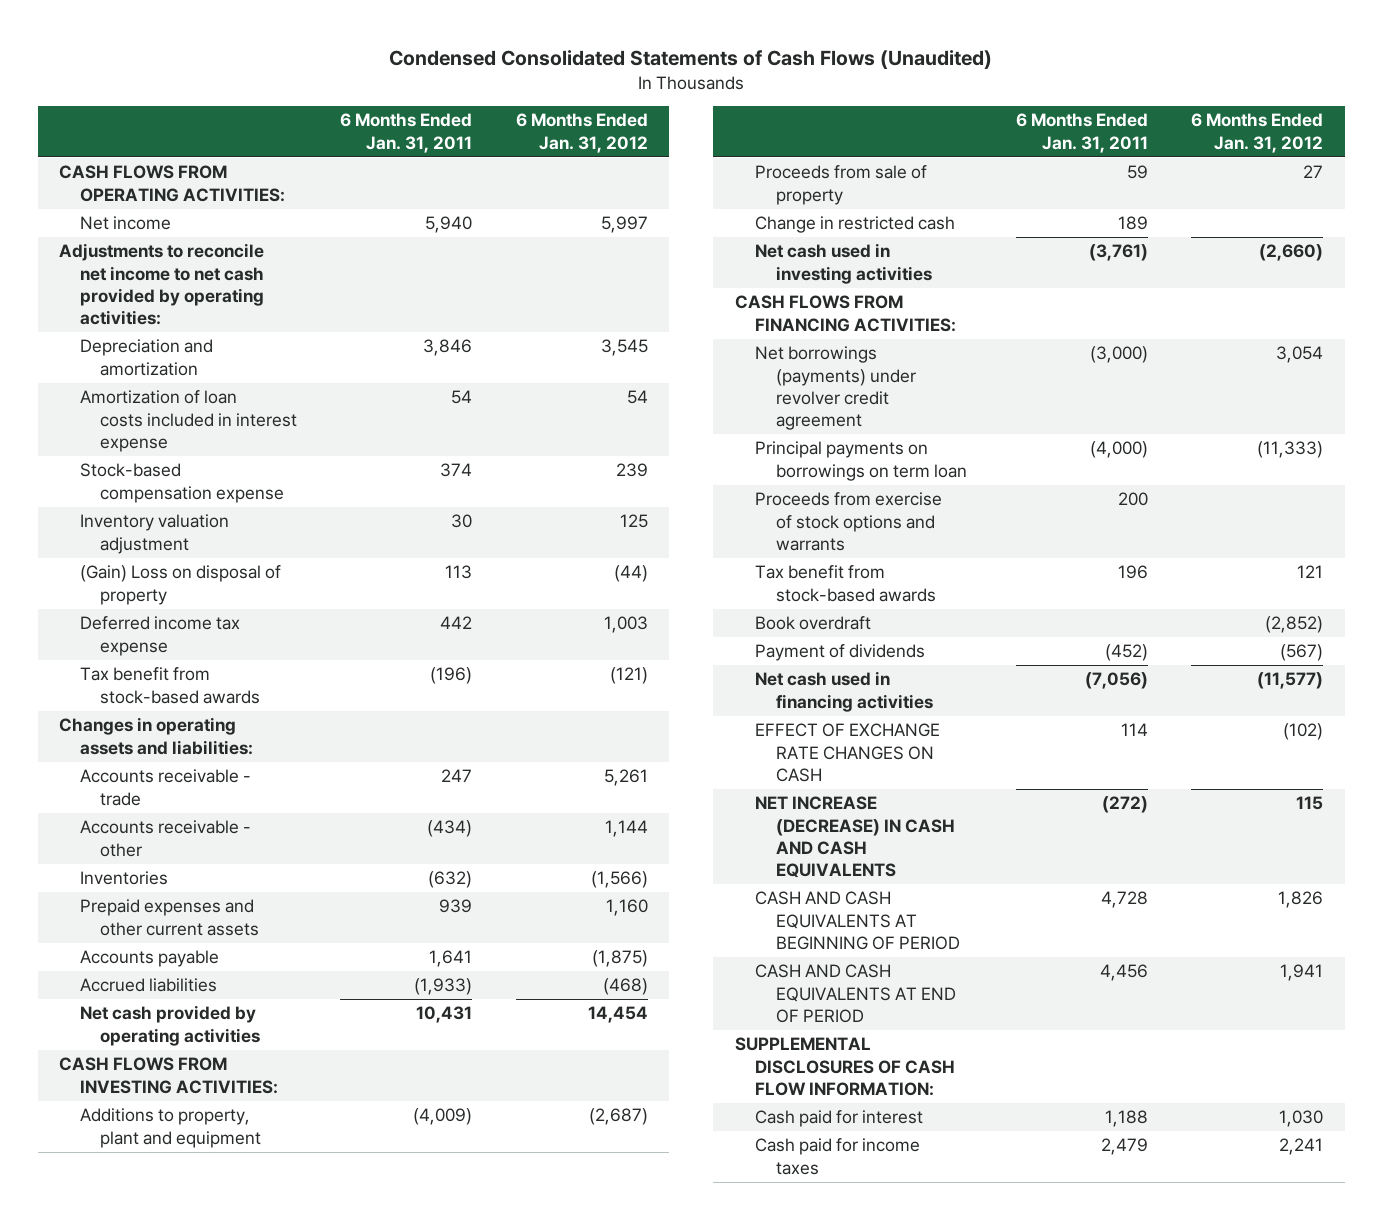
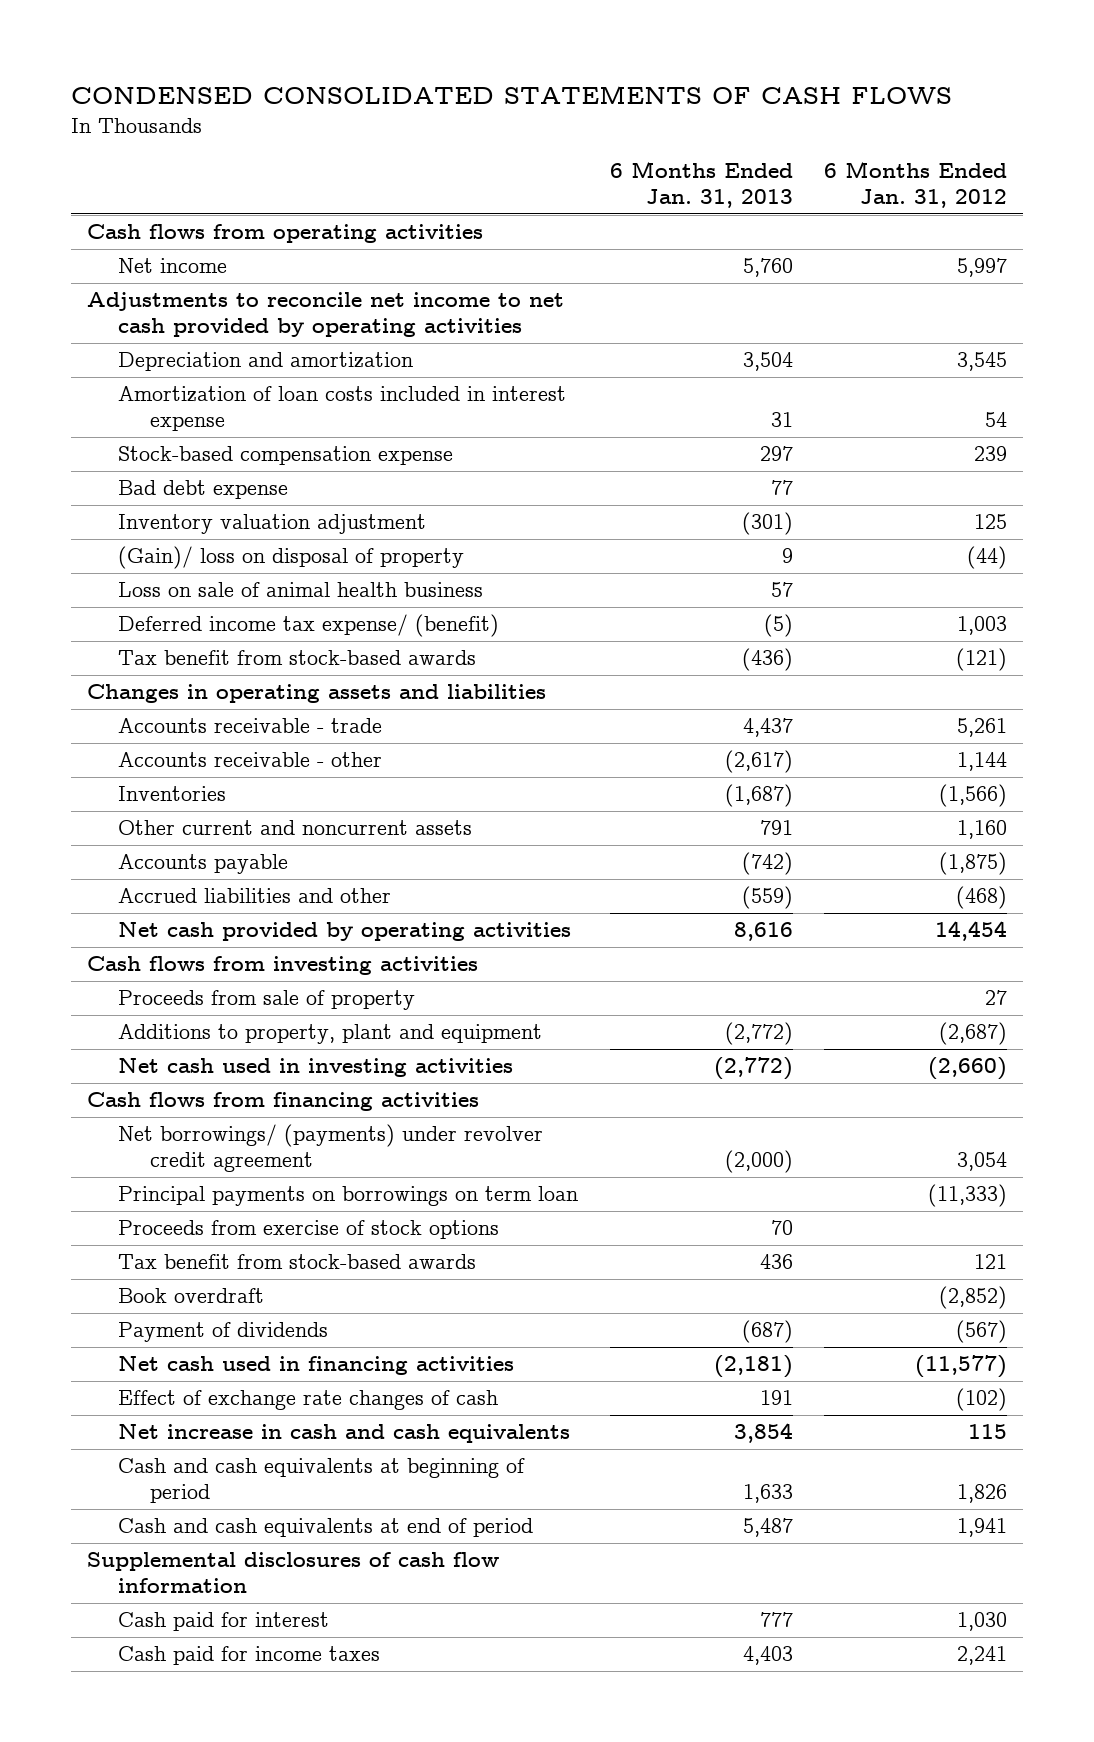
[389,49,993,69] Condensed Consolidated Statements of Cash Flows (Unaudited) -> [70,85,952,104] CONDENSED CONSOLIDATED STATEMENTS OF CASH FLOWS
[340,113,473,153] 6 Months Ended Jan. 31, 2011 -> none
none -> [609,161,793,209] 6 Months Ended Jan. 31, 2013
[59,165,285,202] CASH FLOWS FROM OPERATING ACTIVITIES: -> [86,224,483,244] Cash flows from operating activities
[59,243,265,326] Adjustments to reconcile net income to net cash provided by operating activities: -> [86,292,564,338] Adjustments to reconcile net income to net cash provided by operating activities
none -> [118,480,289,500] Bad debt expense
[79,565,281,605] (Gain) Loss on disposal of property -> [118,546,465,570] (Gain)/ loss on disposal of property
none -> [118,582,484,598] Loss on sale of animal health business
[79,616,240,656] Deferred income tax expense -> [118,614,500,638] Deferred income tax expense/ (benefit)
[59,717,253,755] Changes in operating assets and liabilities: -> [86,684,546,704] Changes in operating assets and liabilities
[79,899,260,936] Prepaid expenses and other current assets -> [118,820,473,836] Other current and noncurrent assets
[79,978,217,993] Accrued liabilities -> [118,888,392,904] Accrued liabilities and other
[59,1057,278,1094] CASH FLOWS FROM INVESTING ACTIVITIES: -> [86,956,478,976] Cash flows from investing activities
[755,216,956,234] Change in restricted cash -> none
[79,1108,262,1148] Additions to property, plant and equipment -> [118,1024,543,1045] Additions to property, plant and equipment
[734,295,957,332] CASH FLOWS FROM FINANCING ACTIVITIES: -> [86,1092,479,1112] Cash flows from financing activities
[755,346,916,431] Net borrowings (payments) under revolver credit agreement -> [118,1124,544,1173] Net borrowings/ (payments) under revolver credit agreement
[755,492,943,551] Proceeds from exercise of stock options and warrants -> [118,1220,500,1240] Proceeds from exercise of stock options
[755,723,941,782] EFFECT OF EXCHANGE RATE CHANGES ON CASH -> [118,1390,499,1411] Effect of exchange rate changes of cash
[755,796,955,879] NET INCREASE (DECREASE) IN CASH AND CASH EQUIVALENTS -> [118,1424,571,1444] Net increase in cash and cash equivalents
[755,891,960,950] CASH AND CASH EQUIVALENTS AT BEGINNING OF PERIOD -> [118,1458,526,1504] Cash and cash equivalents at beginning of period
[755,964,956,1023] CASH AND CASH EQUIVALENTS AT END OF PERIOD -> [118,1518,534,1538] Cash and cash equivalents at end of period
[734,1037,956,1096] SUPPLEMENTAL DISCLOSURES OF CASH FLOW INFORMATION: -> [86,1552,499,1594] Supplemental disclosures of cash flow information

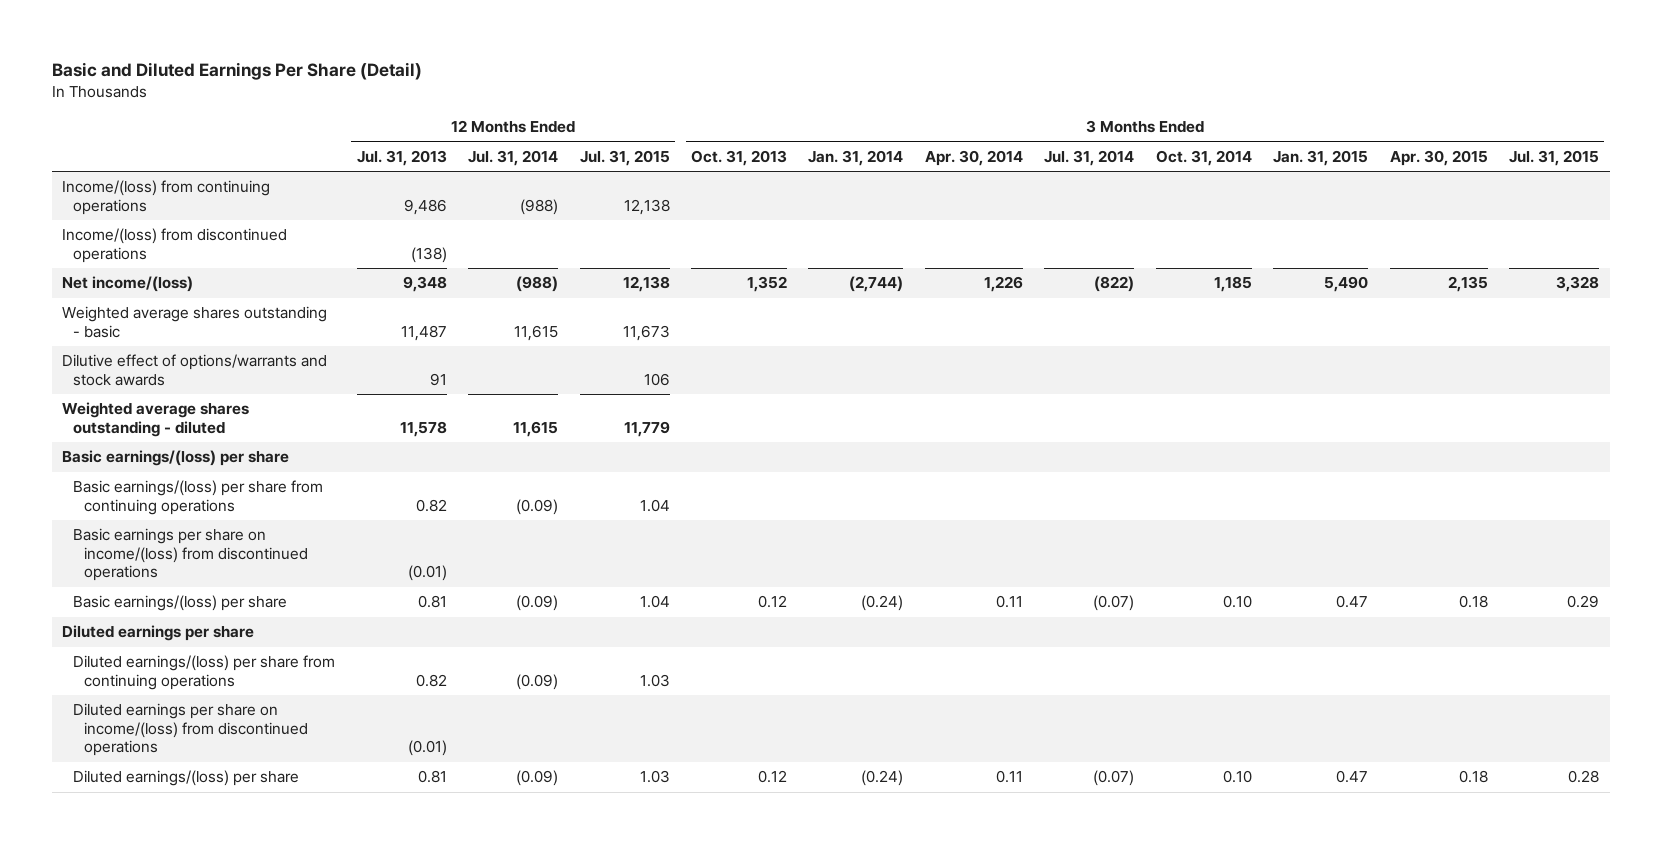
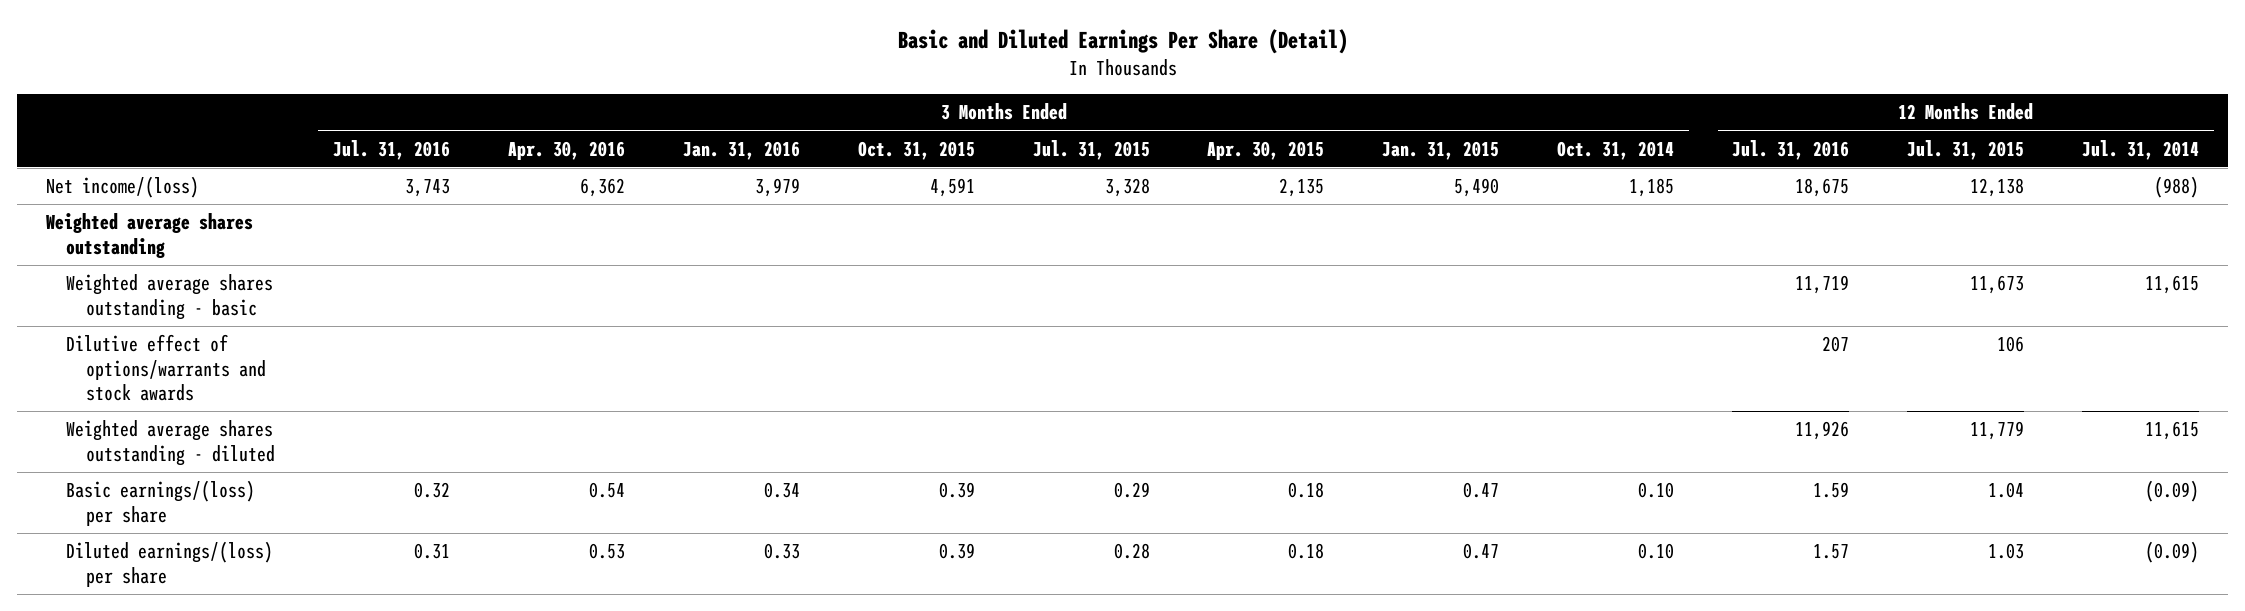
[356,149,447,166] Jul. 31, 2013 -> none
[691,149,788,166] Oct. 31, 2013 -> none
[808,149,904,166] Jan. 31, 2014 -> none
[924,149,1023,166] Apr. 30, 2014 -> none
[1044,149,1135,166] Jul. 31, 2014 -> none
none -> [332,139,450,160] Jul. 31, 2016
none -> [507,140,625,160] Apr. 30, 2016
none -> [682,140,800,160] Jan. 31, 2016
none -> [857,140,975,160] Oct. 31, 2015
none -> [1732,139,1850,160] Jul. 31, 2016
[62,180,271,215] Income/(loss) from continuing operations -> none
[62,228,288,263] Income/(loss) from discontinued operations -> none
none -> [46,212,254,258] Weighted average shares outstanding
[62,450,290,467] Basic earnings/(loss) per share -> none
[73,480,324,515] Basic earnings/(loss) per share from continuing operations -> none
[73,528,309,582] Basic earnings per share on income/(loss) from discontinued operations -> none
[62,625,255,642] Diluted earnings per share -> none
[73,655,336,690] Diluted earnings/(loss) per share from continuing operations -> none
[73,703,309,757] Diluted earnings per share on income/(loss) from discontinued operations -> none

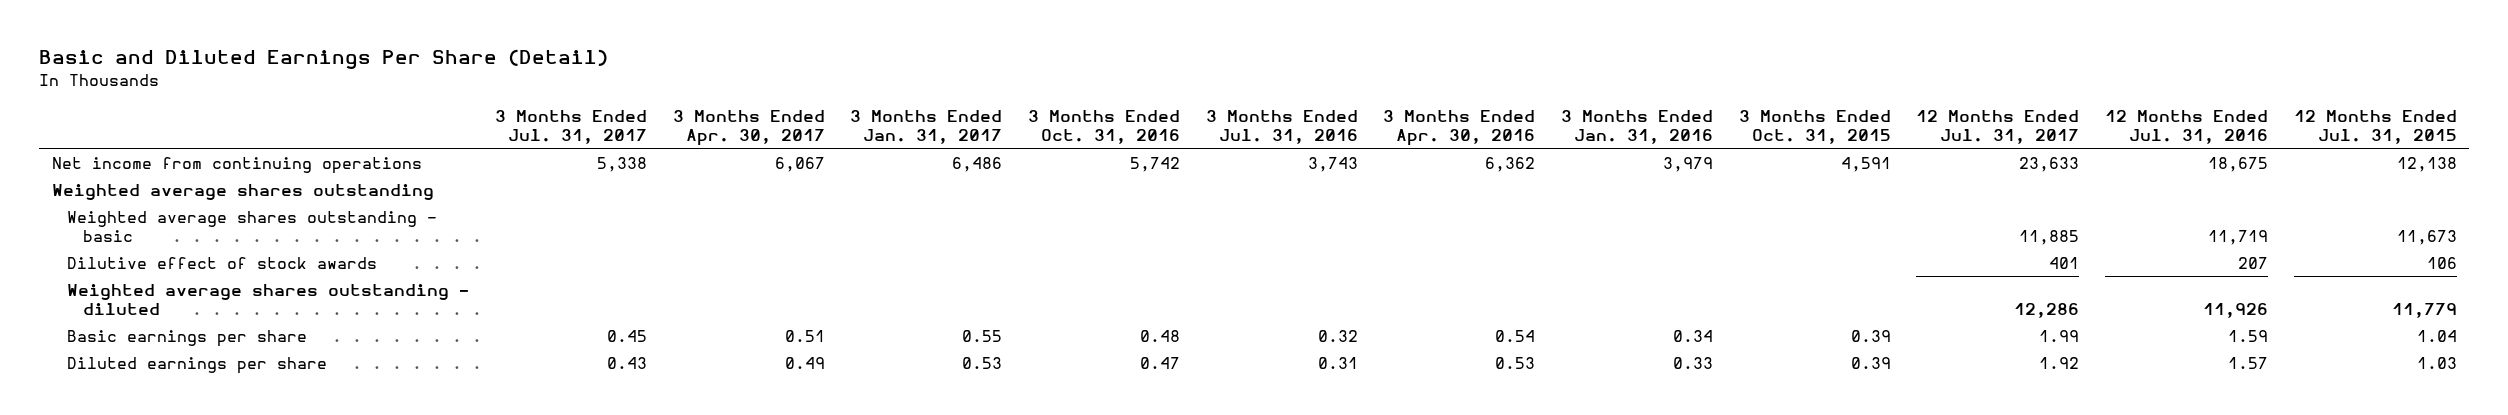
[1032,139,1150,160] Jul. 31, 2015 -> none
[1207,140,1325,160] Apr. 30, 2015 -> none
[1382,140,1500,160] Jan. 31, 2015 -> none
[1557,140,1675,160] Oct. 31, 2014 -> none
[2082,139,2200,160] Jul. 31, 2014 -> none
none -> [495,109,648,144] 3 Months Ended Jul. 31, 2017
none -> [672,109,825,146] 3 Months Ended Apr. 30, 2017
none -> [850,109,1003,144] 3 Months Ended Jan. 31, 2017
none -> [1028,109,1181,144] 3 Months Ended Oct. 31, 2016
none -> [1916,109,2080,144] 12 Months Ended Jul. 31, 2017
[46,175,200,198] Net income/(loss) -> [51,156,422,174] Net income from continuing operations
[65,333,266,402] Dilutive effect of options/warrants and stock awards -> [67,256,378,269] Dilutive effect of stock awards
[65,479,255,526] Basic earnings/(loss) per share -> [67,329,308,347] Basic earnings per share
[65,540,273,587] Diluted earnings/(loss) per share -> [67,356,328,374] Diluted earnings per share

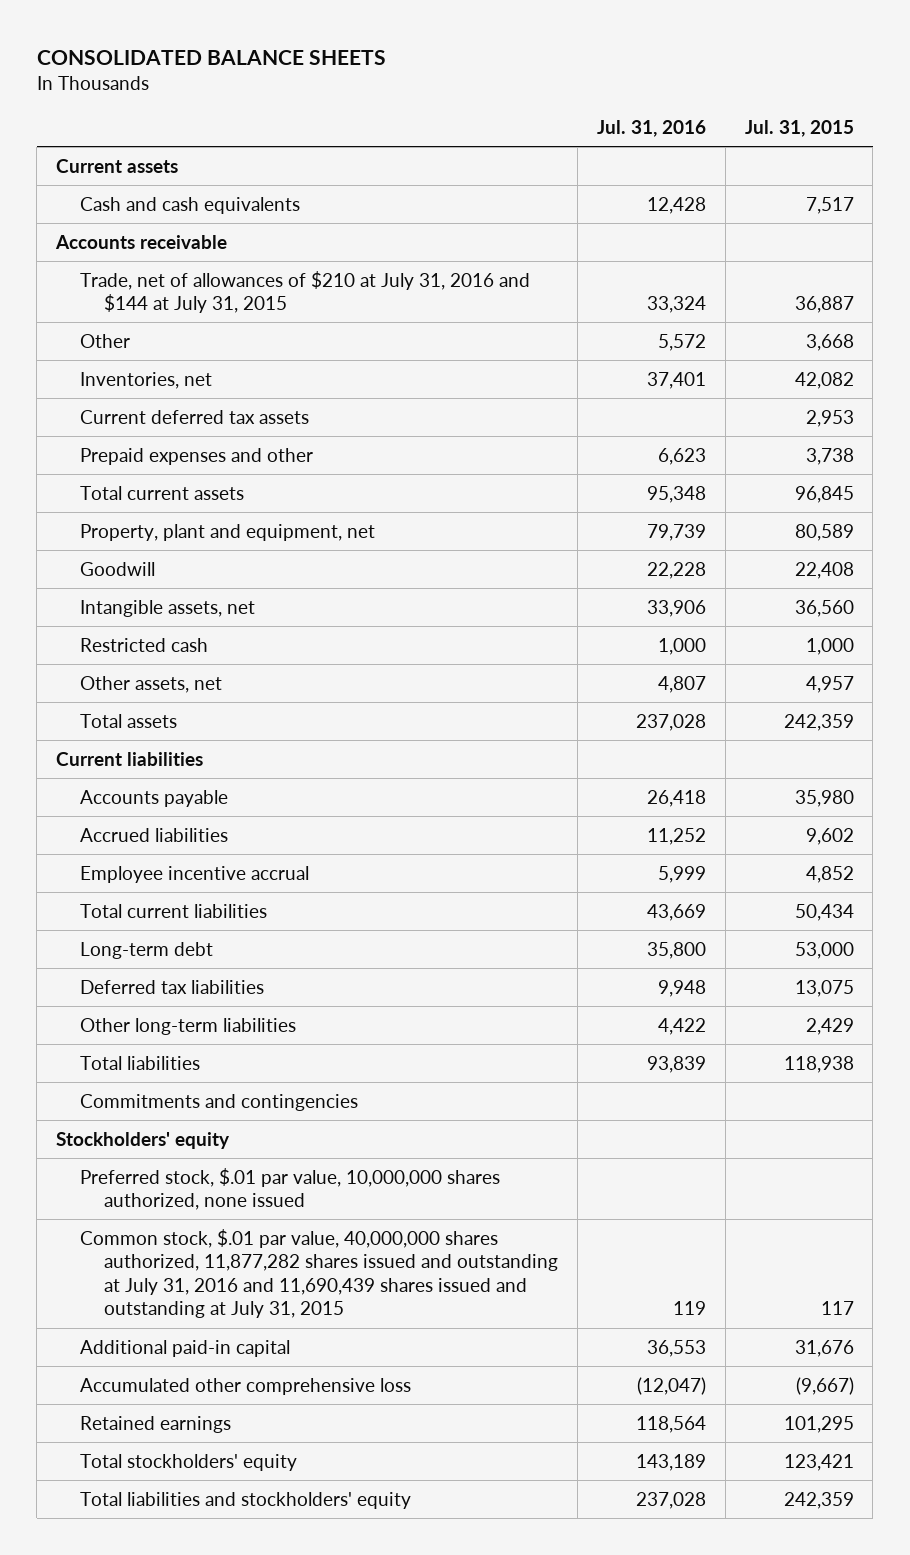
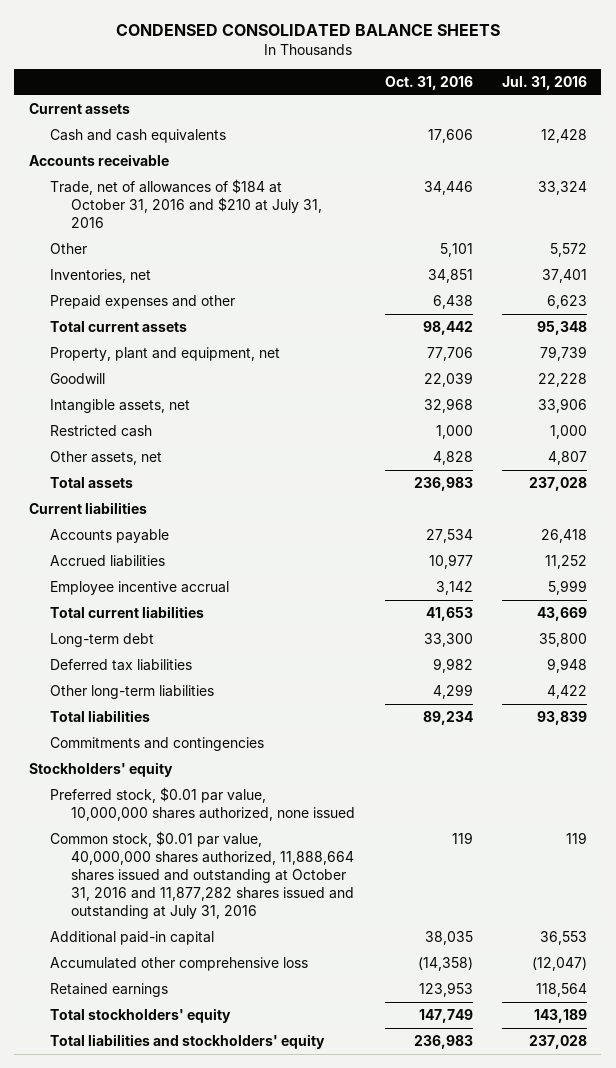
[36,50,386,66] CONSOLIDATED BALANCE SHEETS -> [115,23,500,36] CONDENSED CONSOLIDATED BALANCE SHEETS
[744,120,854,138] Jul. 31, 2015 -> none
none -> [384,75,473,90] Oct. 31, 2016
[80,270,531,314] Trade, net of allowances of $210 at July 31, 2016 and $144 at July 31, 2015 -> [50,178,323,228] Trade, net of allowances of $184 at October 31, 2016 and $210 at July 31, 2016
[80,409,310,424] Current deferred tax assets -> none
[80,1167,501,1211] Preferred stock, $.01 par value, 10,000,000 shares authorized, none issued -> [50,786,356,821] Preferred stock, $0.01 par value, 10,000,000 shares authorized, none issued
[80,1228,559,1319] Common stock, $.01 par value, 40,000,000 shares authorized, 11,877,282 shares issued and outstanding at July 31, 2016 and 11,690,439 shares issued and outstanding at July 31, 2015 -> [50,830,355,919] Common stock, $0.01 par value, 40,000,000 shares authorized, 11,888,664 shares issued and outstanding at October 31, 2016 and 11,877,282 shares issued and outstanding at July 31, 2016

